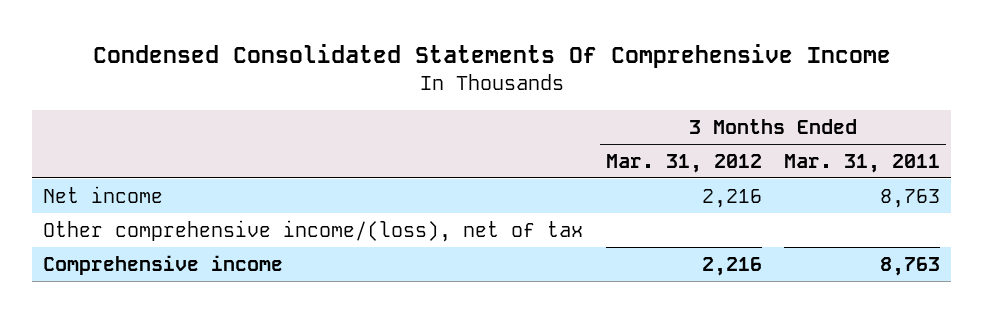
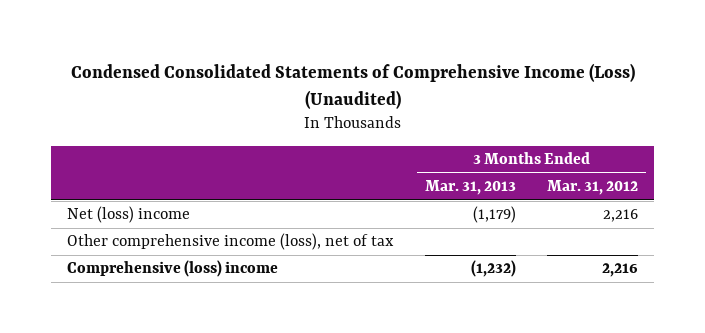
[92,44,891,69] Condensed Consolidated Statements Of Comprehensive Income -> [70,63,635,109] Condensed Consolidated Statements of Comprehensive Income (Loss) (Unaudited)
[784,153,941,173] Mar. 31, 2011 -> none
none -> [425,180,517,196] Mar. 31, 2013
[43,185,164,203] Net income -> [66,206,190,224] Net (loss) income
[43,219,584,242] Other comprehensive income/(loss), net of tax -> [66,233,394,251] Other comprehensive income (loss), net of tax
[43,254,284,275] Comprehensive income -> [66,260,278,278] Comprehensive (loss) income

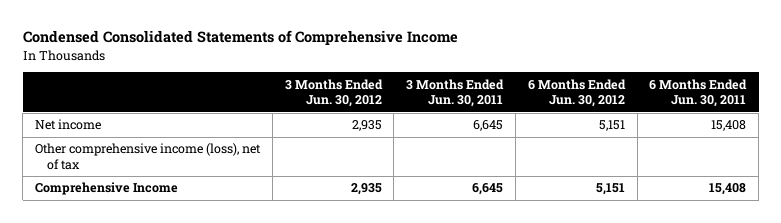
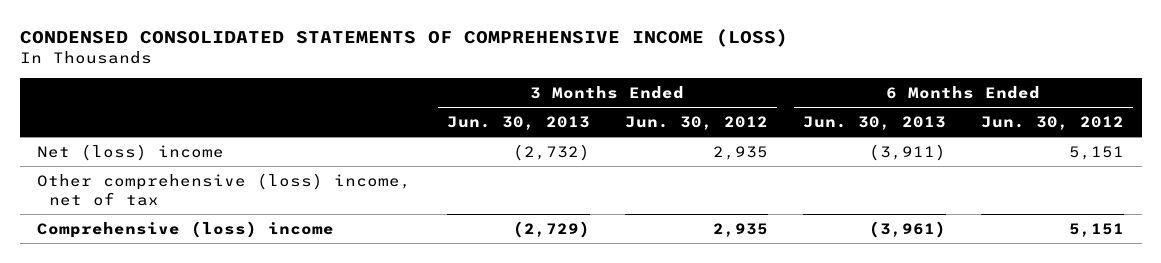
[22,30,458,46] Condensed Consolidated Statements of Comprehensive Income -> [19,29,788,48] CONDENSED CONSOLIDATED STATEMENTS OF COMPREHENSIVE INCOME (LOSS)
[406,78,505,108] 3 Months Ended Jun. 30, 2011 -> none
[649,78,748,108] 6 Months Ended Jun. 30, 2011 -> none
none -> [446,115,590,130] Jun. 30, 2013
none -> [802,115,946,130] Jun. 30, 2013
[34,119,101,131] Net income -> [37,143,225,161] Net (loss) income
[34,143,261,170] Other comprehensive income (loss), net of tax -> [37,172,412,207] Other comprehensive (loss) income, net of tax
[34,182,178,196] Comprehensive Income -> [37,220,335,238] Comprehensive (loss) income

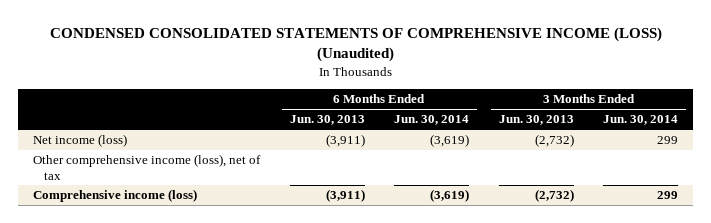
[19,29,788,48] CONDENSED CONSOLIDATED STATEMENTS OF COMPREHENSIVE INCOME (LOSS) -> [49,27,662,63] CONDENSED CONSOLIDATED STATEMENTS OF COMPREHENSIVE INCOME (LOSS) (Unaudited)
[624,115,768,130] Jun. 30, 2012 -> none
[981,115,1125,130] Jun. 30, 2012 -> none
none -> [394,115,470,126] Jun. 30, 2014
none -> [603,115,679,126] Jun. 30, 2014
[37,143,225,161] Net (loss) income -> [32,134,127,148] Net income (loss)
[37,172,412,207] Other comprehensive (loss) income, net of tax -> [32,154,261,180] Other comprehensive income (loss), net of tax
[37,220,335,238] Comprehensive (loss) income -> [32,189,197,203] Comprehensive income (loss)
[512,220,590,238] (2,729) -> [534,189,574,203] (2,732)
[868,220,946,238] (3,961) -> [325,189,365,203] (3,911)

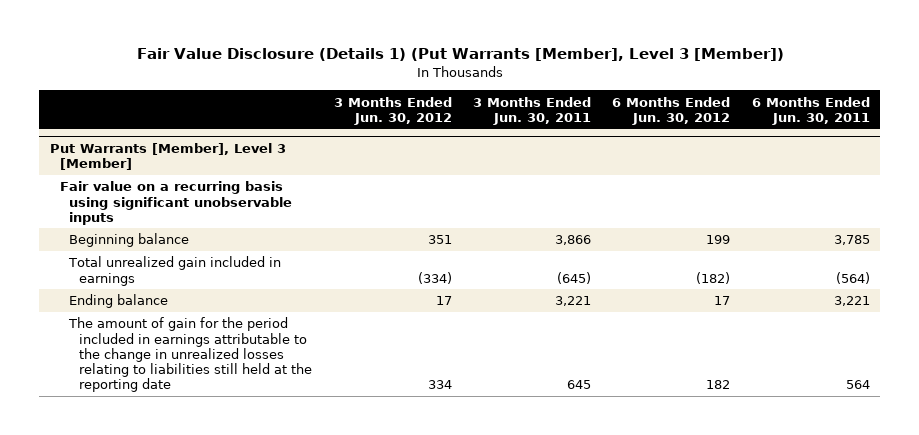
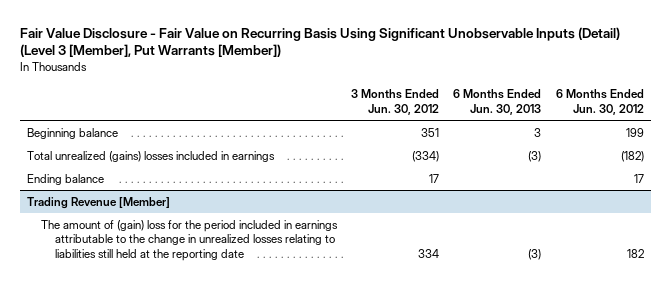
[136,48,784,62] Fair Value Disclosure (Details 1) (Put Warrants [Member], Level 3 [Member]) -> [19,26,620,58] Fair Value Disclosure - Fair Value on Recurring Basis Using Significant Unobservable Inputs (Detail) (Level 3 [Member], Put Warrants [Member])
[472,96,591,125] 3 Months Ended Jun. 30, 2011 -> none
[751,96,870,125] 6 Months Ended Jun. 30, 2011 -> none
none -> [453,89,542,116] 6 Months Ended Jun. 30, 2013
[49,142,286,171] Put Warrants [Member], Level 3 [Member] -> none
[59,181,293,225] Fair value on a recurring basis using significant unobservable inputs -> none
[68,256,282,286] Total unrealized gain included in earnings -> [26,150,275,162] Total unrealized (gains) losses included in earnings
none -> [26,196,170,209] Trading Revenue [Member]
[68,317,313,393] The amount of gain for the period included in earnings attributable to the change in unrealized losses relating to liabilities still held at the reporting date -> [40,219,338,262] The amount of (gain) loss for the period included in earnings attributable to the change in unrealized losses relating to liabilities still held at the reporting date

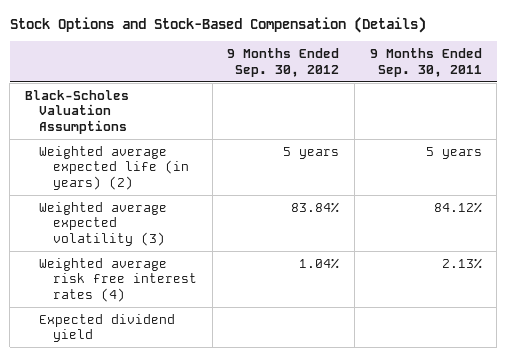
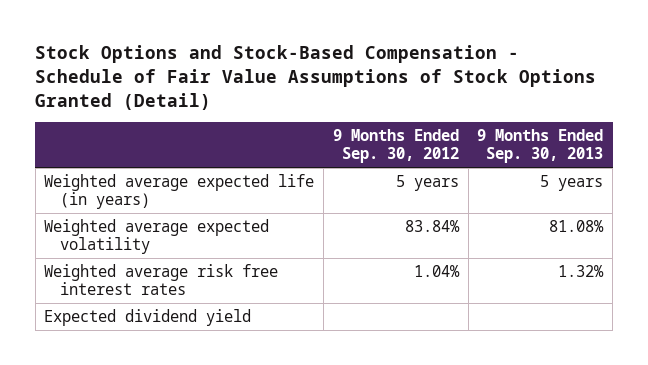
[9,17,426,34] Stock Options and Stock-Based Compensation (Details) -> [35,45,597,110] Stock Options and Stock-Based Compensation - Schedule of Fair Value Assumptions of Stock Options Granted (Detail)
[369,47,482,77] 9 Months Ended Sep. 30, 2011 -> none
none -> [477,129,604,164] 9 Months Ended Sep. 30, 2013
[25,89,130,134] Black-Scholes Valuation Assumptions -> none
[39,145,190,190] Weighted average expected life (in years) (2) -> [44,174,315,210] Weighted average expected life (in years)
[39,201,168,246] Weighted average expected volatility (3) -> [44,219,270,255] Weighted average expected volatility
[39,257,198,302] Weighted average risk free interest rates (4) -> [44,264,279,296] Weighted average risk free interest rates

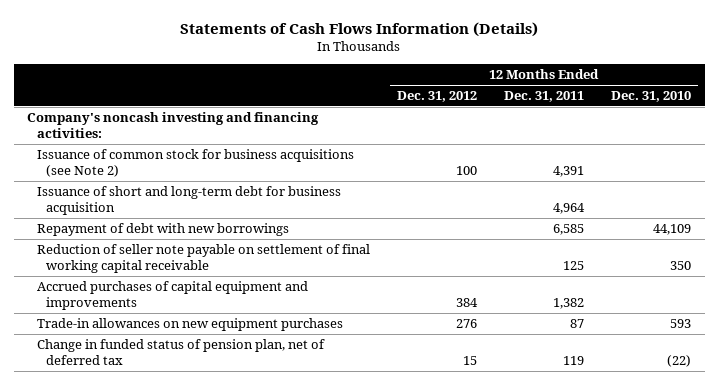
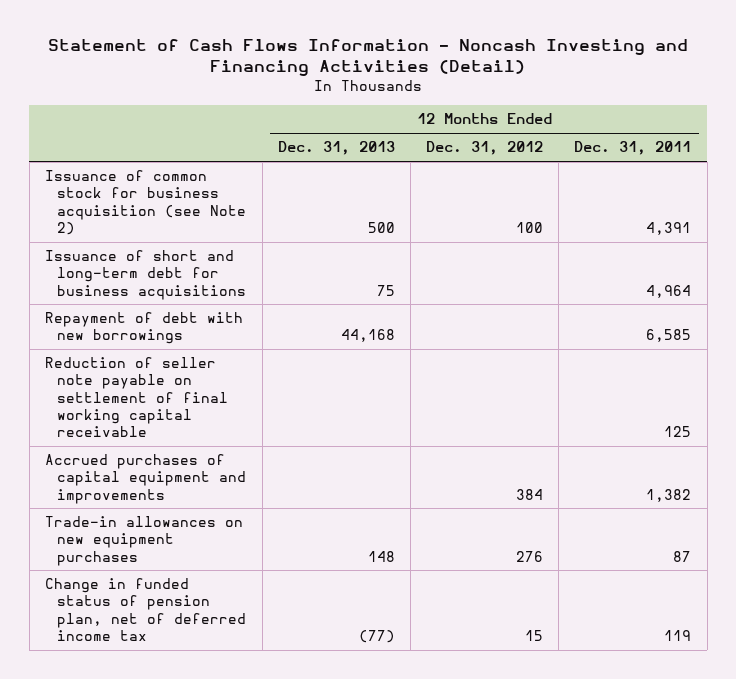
[180,21,539,37] Statements of Cash Flows Information (Details) -> [48,38,689,77] Statement of Cash Flows Information - Noncash Investing and Financing Activities (Detail)
[611,91,692,103] Dec. 31, 2010 -> none
none -> [277,141,395,156] Dec. 31, 2013
[27,112,320,139] Company's noncash investing and financing activities: -> none
[36,149,354,178] Issuance of common stock for business acquisitions (see Note 2) -> [45,170,247,235] Issuance of common stock for business acquisition (see Note 2)
[36,186,341,216] Issuance of short and long-term debt for business acquisition -> [45,250,247,300] Issuance of short and long-term debt for business acquisitions
[36,339,325,366] Change in funded status of pension plan, net of deferred tax -> [45,578,247,641] Change in funded status of pension plan, net of deferred income tax

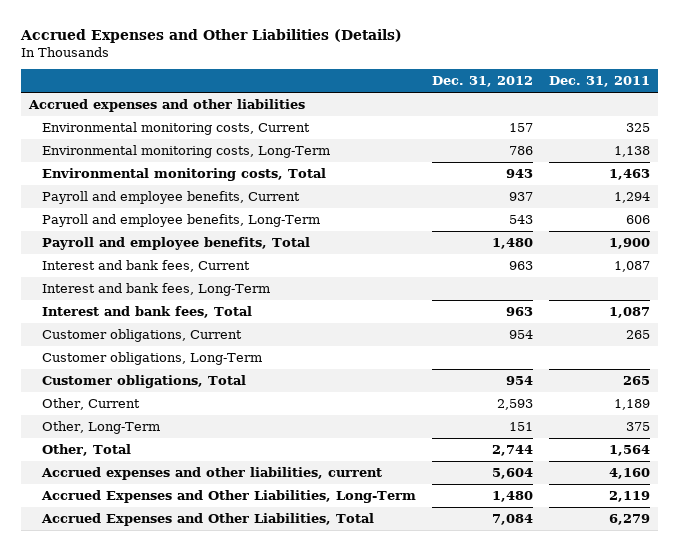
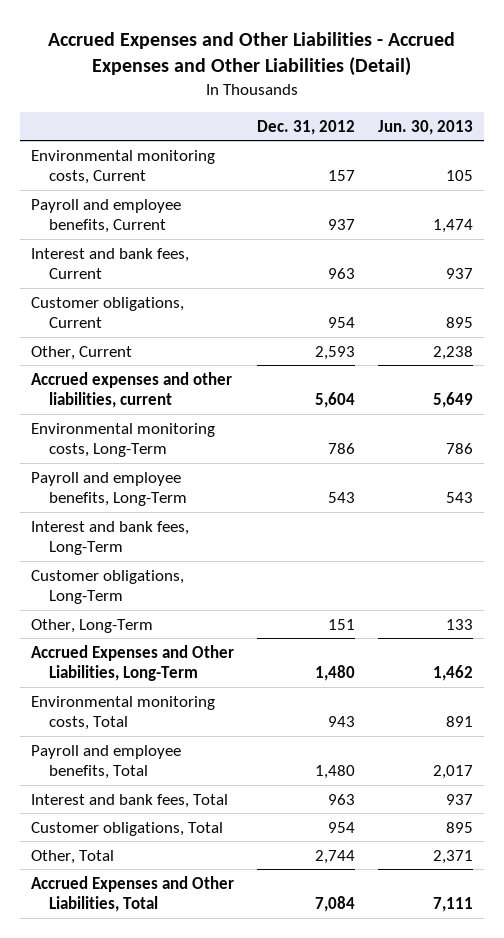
[19,28,402,43] Accrued Expenses and Other Liabilities (Details) -> [48,32,456,77] Accrued Expenses and Other Liabilities - Accrued Expenses and Other Liabilities (Detail)
[549,76,651,88] Dec. 31, 2011 -> none
none -> [377,119,473,135] Jun. 30, 2013
[27,99,305,113] Accrued expenses and other liabilities -> none
[41,145,330,159] Environmental monitoring costs, Long-Term -> [31,422,216,458] Environmental monitoring costs, Long-Term
[41,214,320,228] Payroll and employee benefits, Long-Term -> [31,471,188,507] Payroll and employee benefits, Long-Term
[41,283,270,297] Interest and bank fees, Long-Term -> [31,520,190,556] Interest and bank fees, Long-Term
[41,352,262,366] Customer obligations, Long-Term -> [31,569,185,605] Customer obligations, Long-Term
[41,421,160,435] Other, Long-Term -> [31,618,154,633] Other, Long-Term
[41,168,326,182] Environmental monitoring costs, Total -> [31,695,216,731] Environmental monitoring costs, Total
[41,237,310,251] Payroll and employee benefits, Total -> [31,744,182,780] Payroll and employee benefits, Total
[41,306,252,319] Interest and bank fees, Total -> [31,793,229,808] Interest and bank fees, Total
[41,375,246,389] Customer obligations, Total -> [31,821,224,836] Customer obligations, Total
[41,444,131,457] Other, Total -> [31,849,115,864] Other, Total

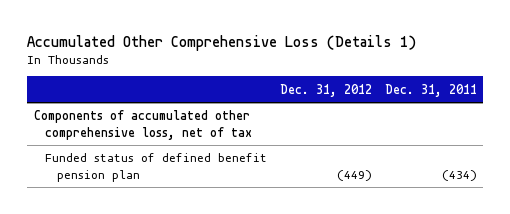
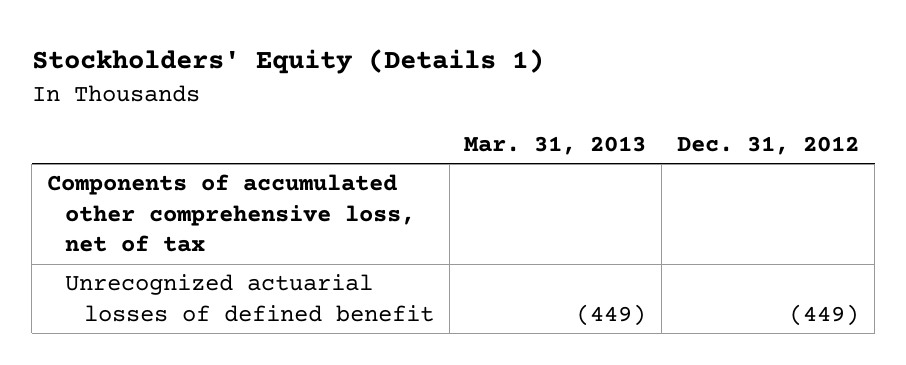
[27,34,417,51] Accumulated Other Comprehensive Loss (Details 1) -> [31,49,544,75] Stockholders' Equity (Details 1)
[384,83,477,97] Dec. 31, 2011 -> none
none -> [464,135,647,155] Mar. 31, 2013
[45,153,268,182] Funded status of defined benefit pension plan -> [65,274,434,322] Unrecognized actuarial losses of defined benefit

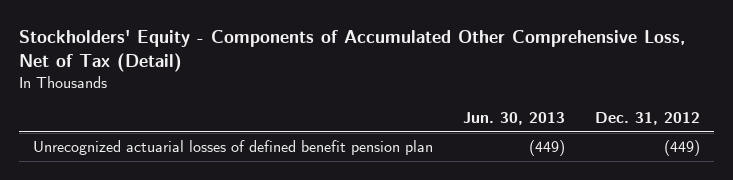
[31,49,544,75] Stockholders' Equity (Details 1) -> [18,29,685,73] Stockholders' Equity - Components of Accumulated Other Comprehensive Loss, Net of Tax (Detail)
[464,135,647,155] Mar. 31, 2013 -> none
none -> [463,112,566,126] Jun. 30, 2013
[46,174,416,253] Components of accumulated other comprehensive loss, net of tax -> none
[65,274,434,322] Unrecognized actuarial losses of defined benefit -> [33,140,434,156] Unrecognized actuarial losses of defined benefit pension plan

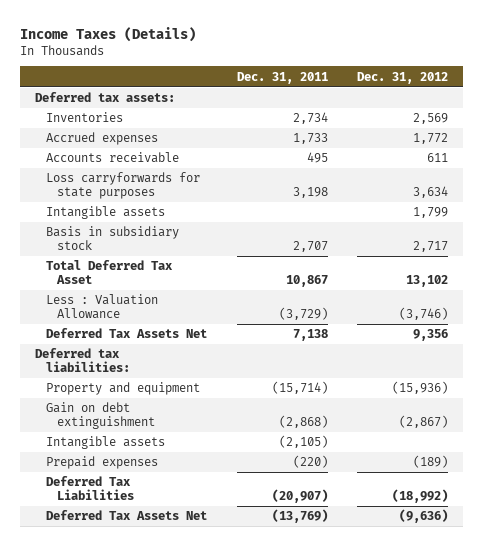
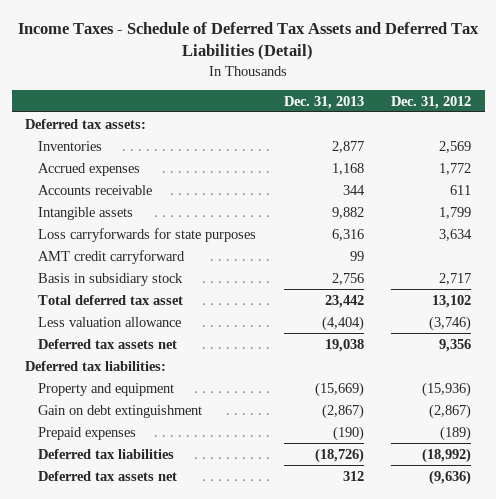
[20,26,197,42] Income Taxes (Details) -> [18,21,480,61] Income Taxes - Schedule of Deferred Tax Assets and Deferred Tax Liabilities (Detail)
[236,71,328,84] Dec. 31, 2011 -> none
none -> [283,95,364,109] Dec. 31, 2013
[46,172,201,199] Loss carryforwards for state purposes -> [38,227,257,242] Loss carryforwards for state purposes
none -> [38,249,186,264] AMT credit carryforward
[46,260,174,284] Total Deferred Tax Asset -> [38,294,184,305] Total deferred tax asset
[46,294,159,319] Less : Valuation Allowance -> [38,316,182,327] Less valuation allowance
[46,328,208,339] Deferred Tax Assets Net -> [38,338,178,349] Deferred tax assets net
[46,436,166,450] Intangible assets -> none
[46,476,135,500] Deferred Tax Liabilities -> [38,448,175,459] Deferred tax liabilities
[46,510,208,521] Deferred Tax Assets Net -> [38,470,178,481] Deferred tax assets net

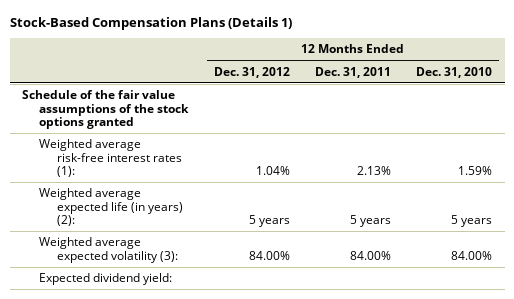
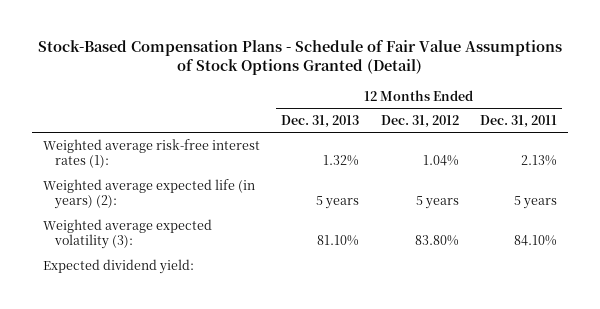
[9,17,292,31] Stock-Based Compensation Plans (Details 1) -> [38,39,563,76] Stock-Based Compensation Plans - Schedule of Fair Value Assumptions of Stock Options Granted (Detail)
[416,66,493,78] Dec. 31, 2010 -> none
none -> [281,114,360,128] Dec. 31, 2013
[22,90,190,129] Schedule of the fair value assumptions of the stock options granted -> none
[248,250,290,260] 84.00% -> [414,235,459,247] 83.80%
[349,250,391,260] 84.00% -> [514,235,558,247] 84.10%

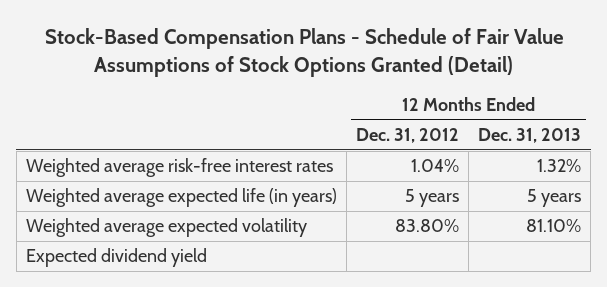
[480,114,558,128] Dec. 31, 2011 -> none
[42,138,260,169] Weighted average risk-free interest rates (1): -> [25,158,333,178] Weighted average risk-free interest rates
[42,178,255,210] Weighted average expected life (in years) (2): -> [25,188,337,208] Weighted average expected life (in years)
[42,218,212,250] Weighted average expected volatility (3): -> [25,218,307,238] Weighted average expected volatility
[42,258,194,274] Expected dividend yield: -> [25,248,207,268] Expected dividend yield

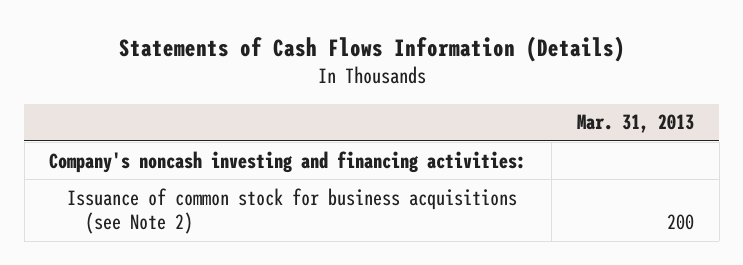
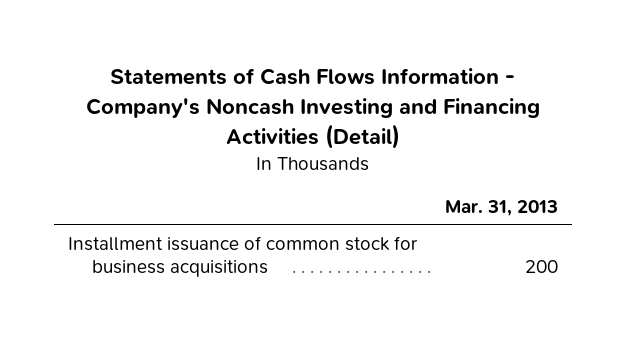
[118,35,625,62] Statements of Cash Flows Information (Details) -> [86,67,541,149] Statements of Cash Flows Information - Company's Noncash Investing and Financing Activities (Detail)
[49,150,527,173] Company's noncash investing and financing activities: -> none
[67,187,518,235] Issuance of common stock for business acquisitions (see Note 2) -> [68,236,419,277] Installment issuance of common stock for business acquisitions

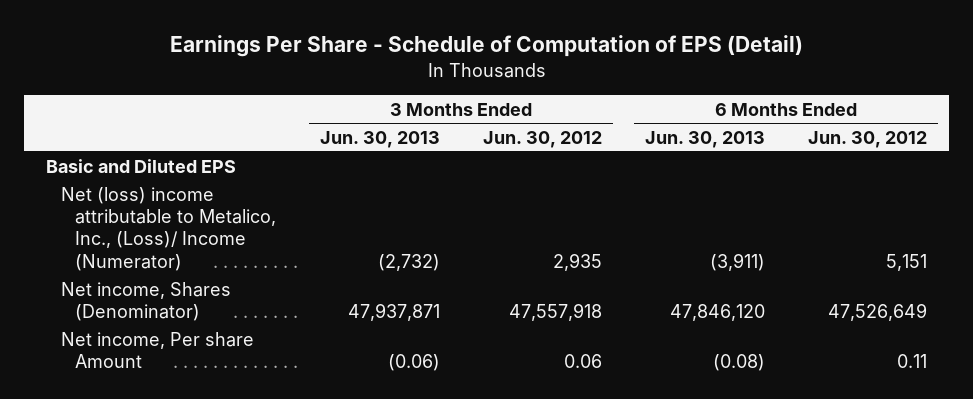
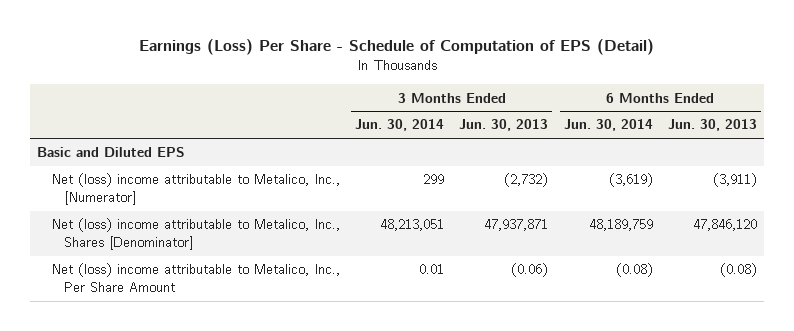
[169,35,803,58] Earnings Per Share - Schedule of Computation of EPS (Detail) -> [139,39,655,56] Earnings (Loss) Per Share - Schedule of Computation of EPS (Detail)
[482,130,602,148] Jun. 30, 2012 -> none
[808,130,928,148] Jun. 30, 2012 -> none
none -> [355,119,445,132] Jun. 30, 2014
none -> [563,119,653,132] Jun. 30, 2014
[60,186,277,271] Net (loss) income attributable to Metalico, Inc., (Loss)/ Income (Numerator) -> [50,173,340,206] Net (loss) income attributable to Metalico, Inc., [Numerator]
[60,281,231,321] Net income, Shares (Denominator) -> [50,218,340,251] Net (loss) income attributable to Metalico, Inc., Shares [Denominator]
[60,331,254,368] Net income, Per share Amount -> [50,263,340,293] Net (loss) income attributable to Metalico, Inc., Per Share Amount

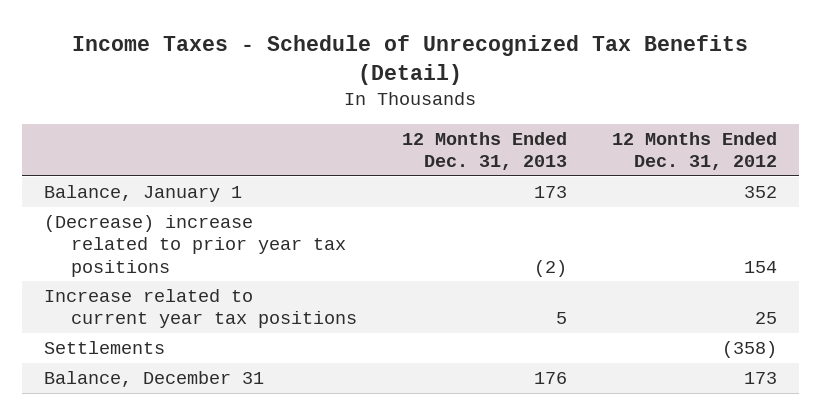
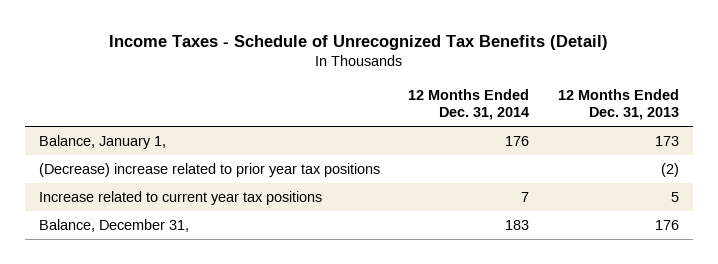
[611,131,777,171] 12 Months Ended Dec. 31, 2012 -> none
none -> [408,88,530,120] 12 Months Ended Dec. 31, 2014
[43,185,242,203] Balance, January 1 -> [38,135,166,150] Balance, January 1,
[43,341,165,355] Settlements -> none
[43,371,264,388] Balance, December 31 -> [38,219,189,233] Balance, December 31,

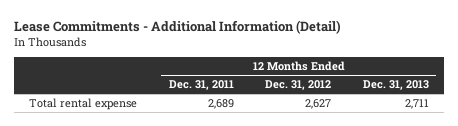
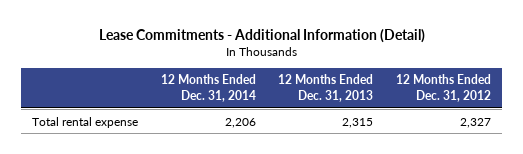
[168,80,234,91] Dec. 31, 2011 -> none
none -> [160,74,256,102] 12 Months Ended Dec. 31, 2014
[305,98,332,109] 2,627 -> [459,117,491,128] 2,327
[404,98,429,109] 2,711 -> [342,117,374,128] 2,315

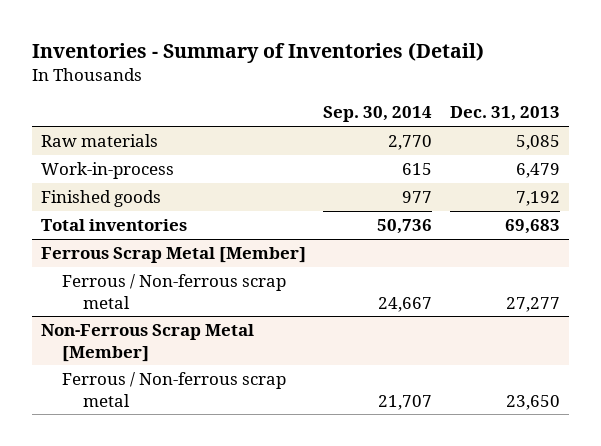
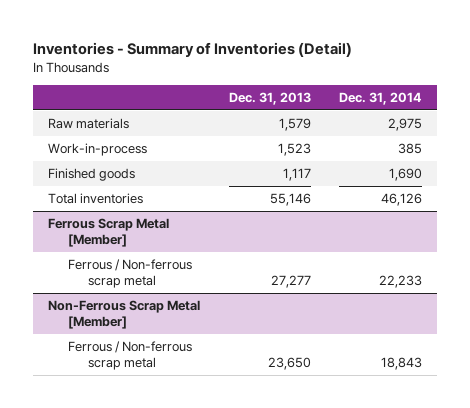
[323,106,433,123] Sep. 30, 2014 -> none
none -> [339,91,423,105] Dec. 31, 2014
[516,135,561,151] 5,085 -> [278,118,311,132] 1,579
[516,163,561,179] 6,479 -> [277,143,311,157] 1,523
[516,191,561,207] 7,192 -> [282,168,311,182] 1,117
[505,219,561,235] 69,683 -> [269,193,311,207] 55,146

